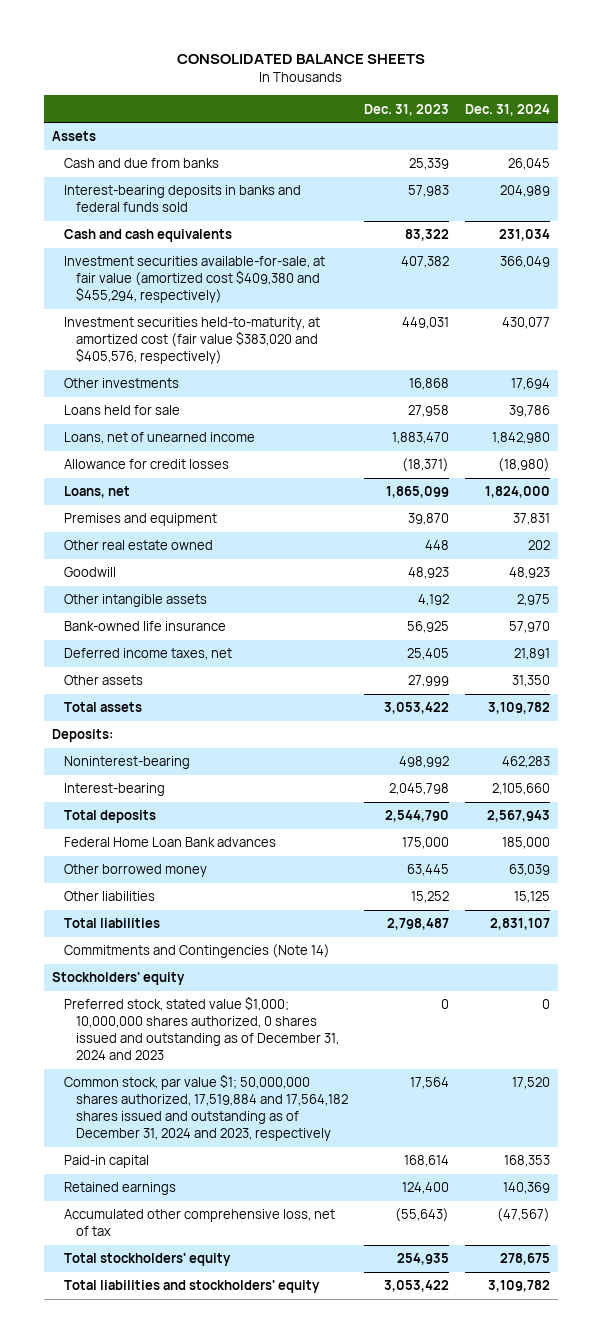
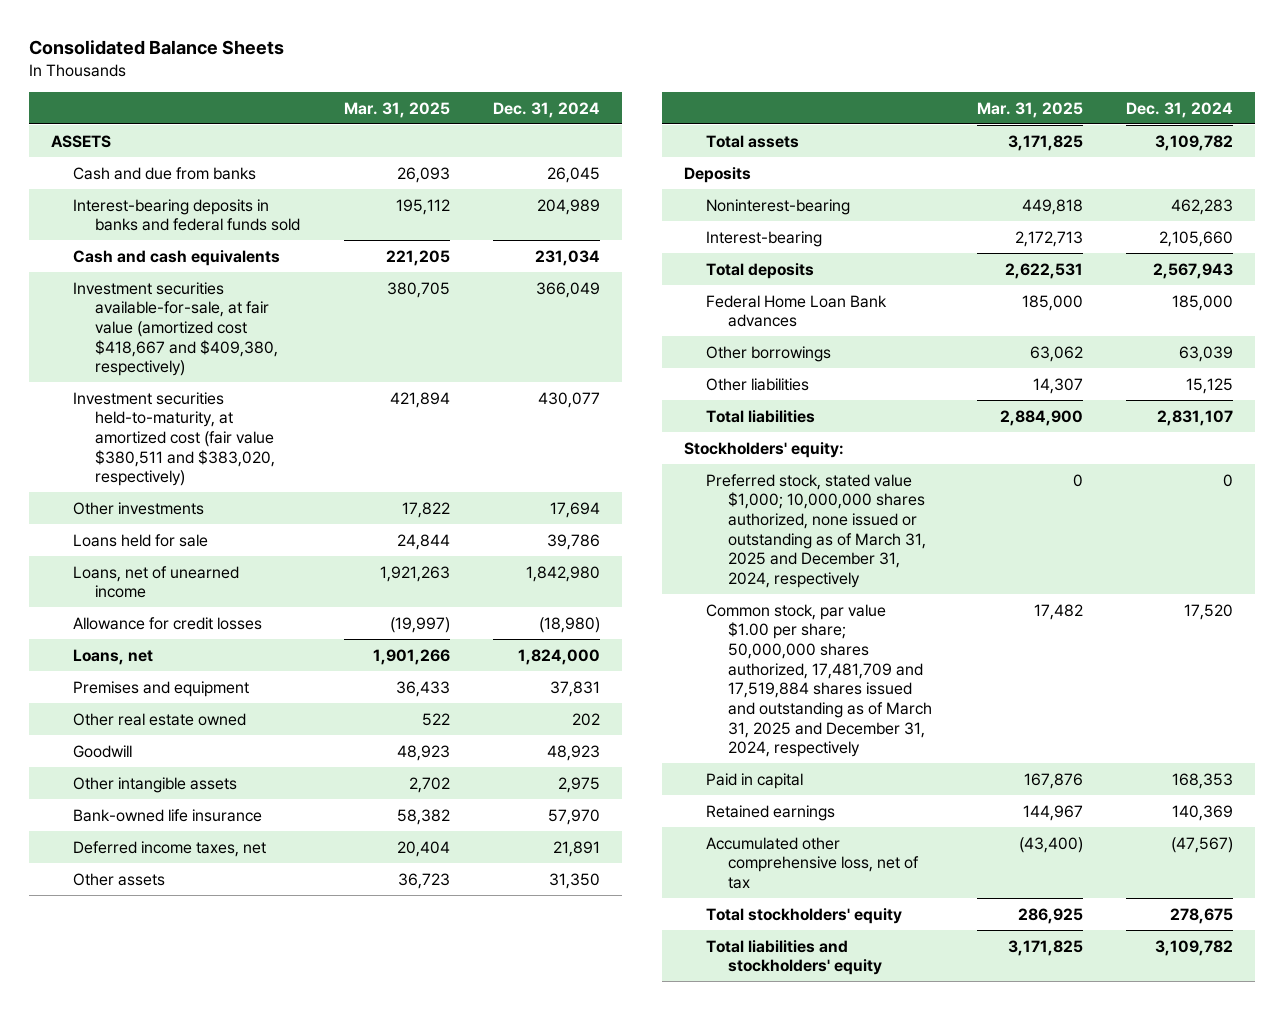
[176,54,425,65] CONSOLIDATED BALANCE SHEETS -> [29,40,285,56] Consolidated Balance Sheets
[363,103,449,116] Dec. 31, 2023 -> none
none -> [343,101,450,118] Mar. 31, 2025
[51,131,96,142] Assets -> [50,134,111,148] ASSETS
[63,256,325,304] Investment securities available-for-sale, at fair value (amortized cost $409,380 and $455,294, respectively) -> [73,281,279,377] Investment securities available-for-sale, at fair value (amortized cost $418,667 and $409,380, respectively)
[63,317,320,365] Investment securities held-to-maturity, at amortized cost (fair value $383,020 and $405,576, respectively) -> [73,391,276,487] Investment securities held-to-maturity, at amortized cost (fair value $380,511 and $383,020, respectively)
[51,729,113,743] Deposits: -> [683,166,751,183] Deposits
[63,864,207,878] Other borrowed money -> [706,345,832,362] Other borrowings
[63,944,330,959] Commitments and Contingencies (Note 14) -> none
[51,972,185,986] Stockholders' equity -> [683,441,844,458] Stockholders' equity:
[63,996,339,1061] Preferred stock, stated value $1,000; 10,000,000 shares authorized, 0 shares issued and outstanding as of December 31, 2024 and 2023 -> [706,473,927,588] Preferred stock, stated value $1,000; 10,000,000 shares authorized, none issued or outstanding as of March 31, 2025 and December 31, 2024, respectively
[63,1074,348,1142] Common stock, par value $1; 50,000,000 shares authorized, 17,519,884 and 17,564,182 shares issued and outstanding as of December 31, 2024 and 2023, respectively -> [706,603,933,758] Common stock, par value $1.00 per share; 50,000,000 shares authorized, 17,481,709 and 17,519,884 shares issued and outstanding as of March 31, 2025 and December 31, 2024, respectively
[63,1155,149,1169] Paid-in capital -> [706,772,804,789] Paid in capital

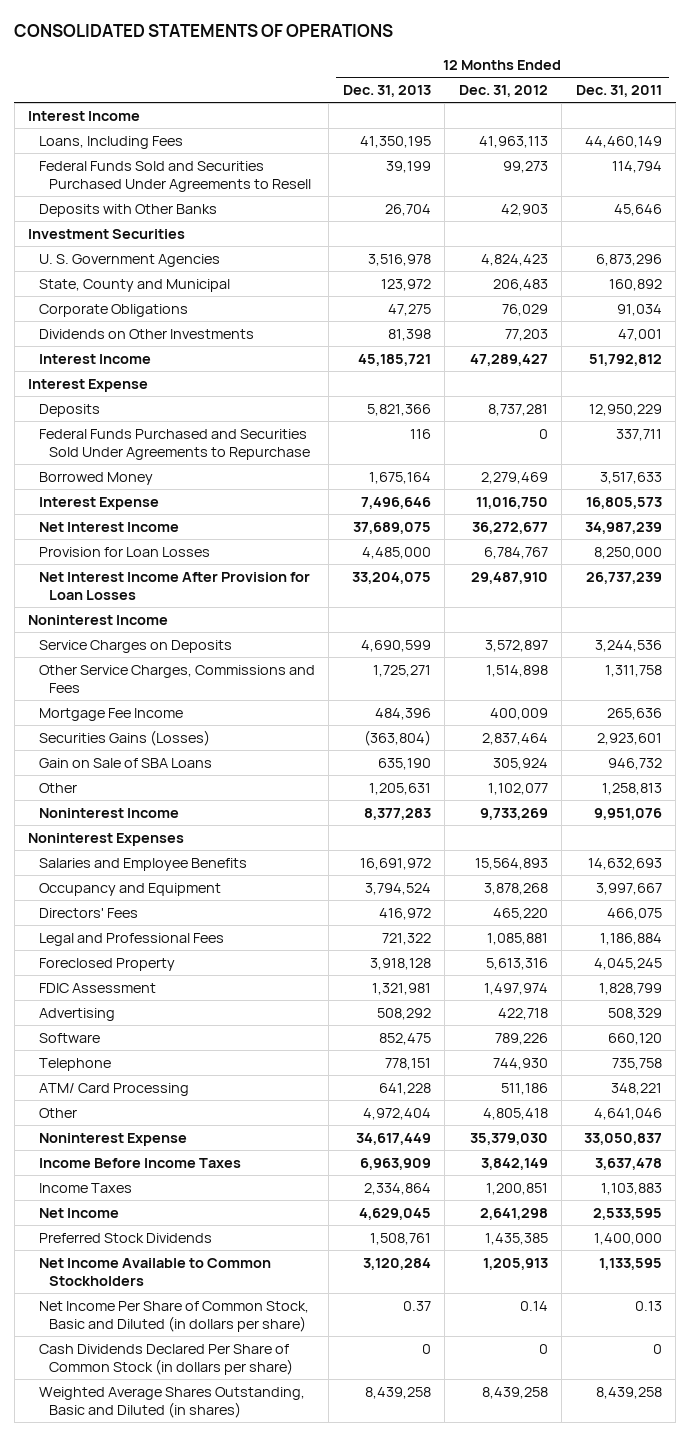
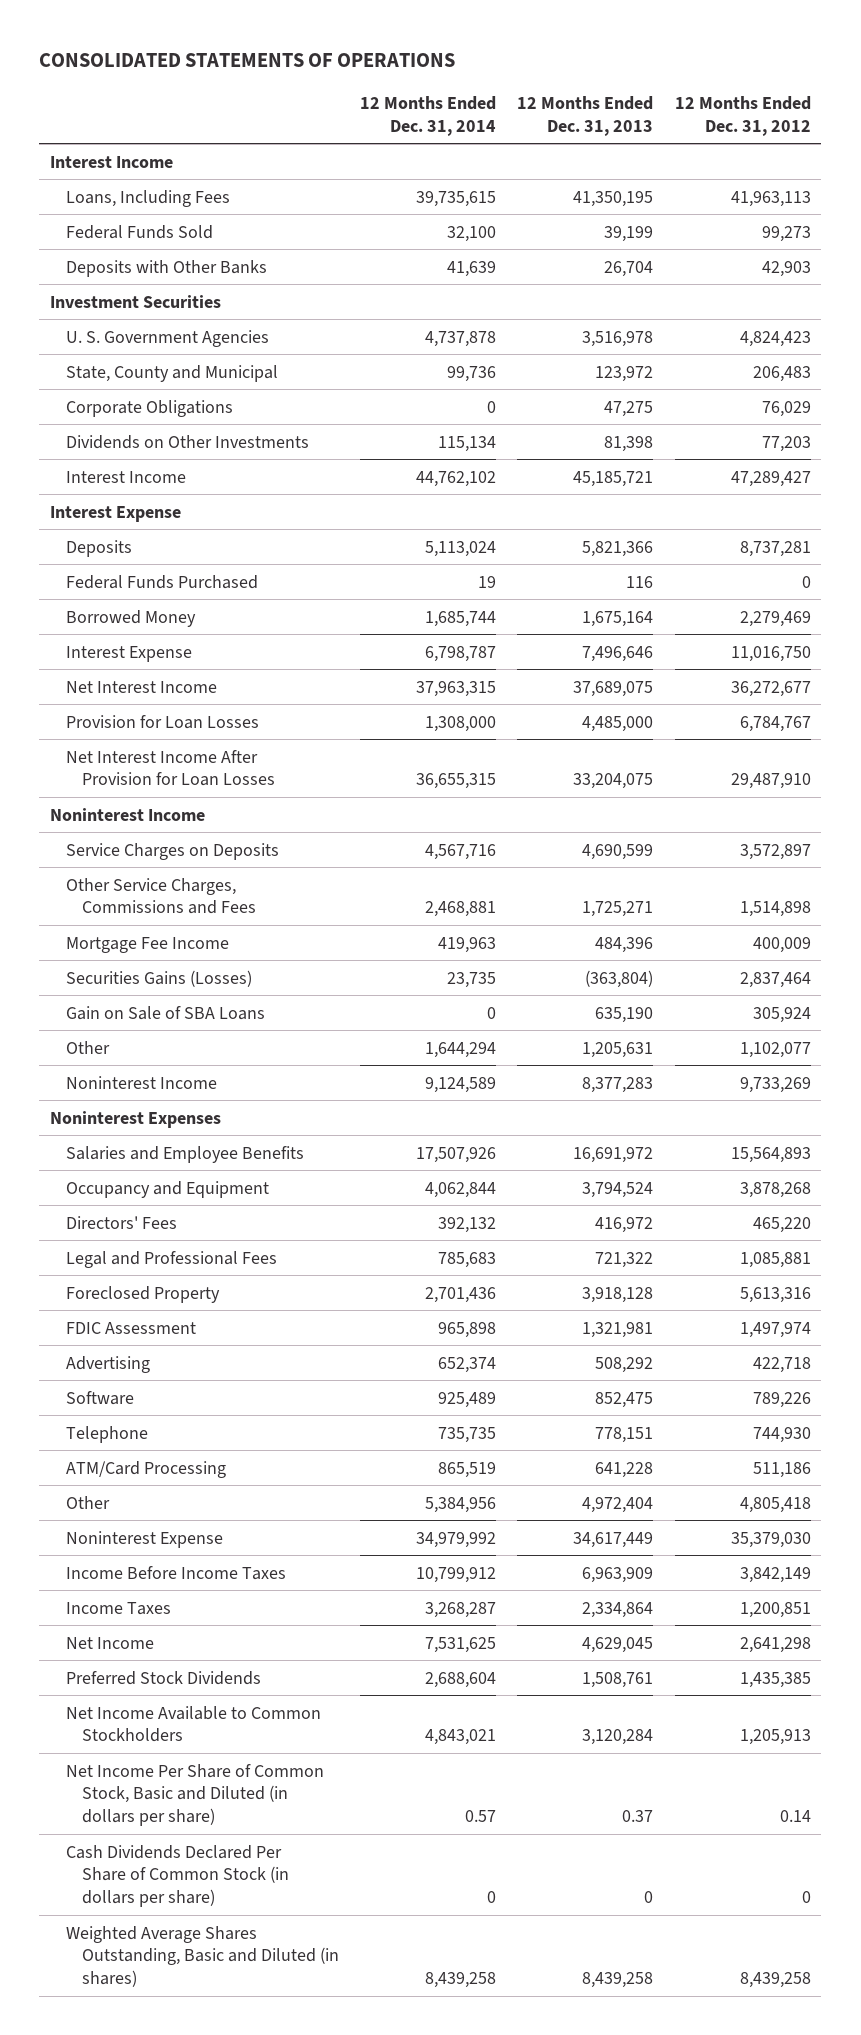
[575,85,662,98] Dec. 31, 2011 -> none
none -> [360,95,497,136] 12 Months Ended Dec. 31, 2014
[38,160,312,193] Federal Funds Sold and Securities Purchased Under Agreements to Resell -> [65,224,213,239] Federal Funds Sold
[38,428,311,461] Federal Funds Purchased and Securities Sold Under Agreements to Repurchase -> [65,574,258,589] Federal Funds Purchased
[38,1082,189,1096] ATM/ Card Processing -> [65,1460,226,1478] ATM/Card Processing

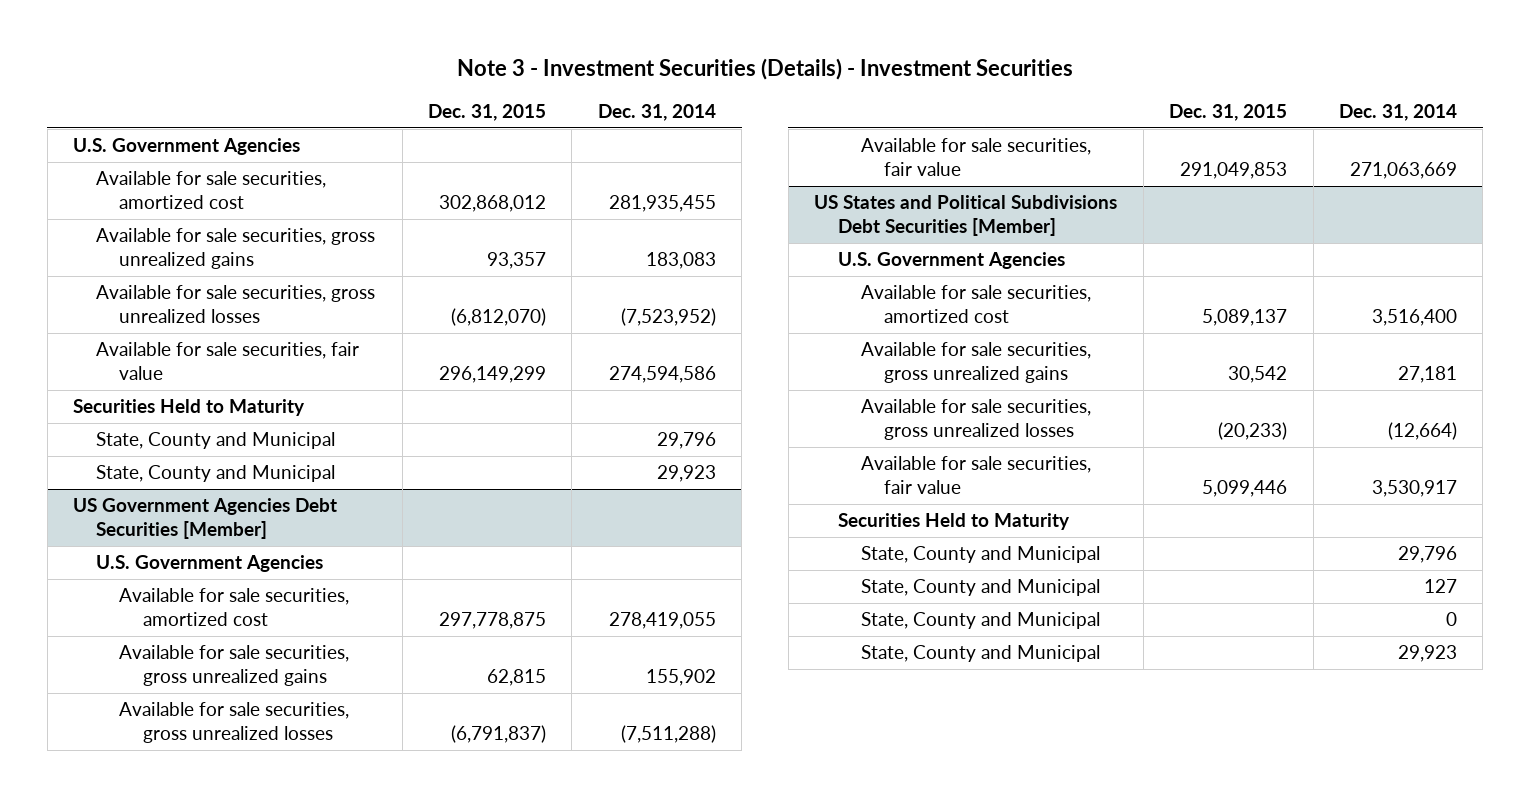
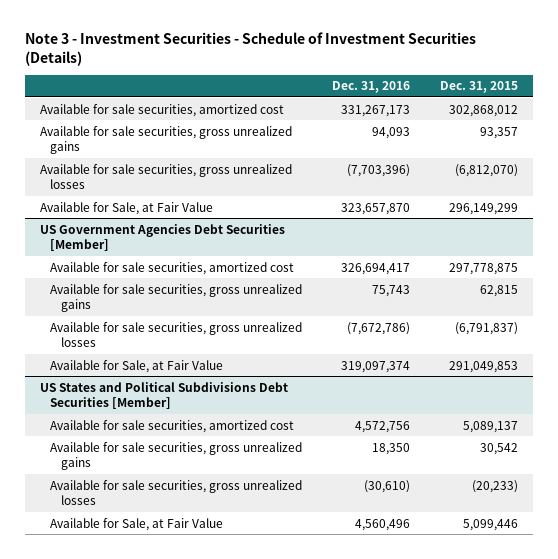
[457,58,1074,81] Note 3 - Investment Securities (Details) - Investment Securities -> [24,31,476,66] Note 3 - Investment Securities - Schedule of Investment Securities (Details)
[597,104,716,122] Dec. 31, 2014 -> none
none -> [332,81,411,94] Dec. 31, 2016
[73,138,301,156] U.S. Government Agencies -> none
[73,399,306,417] Securities Held to Maturity -> none
[96,432,336,450] State, County and Municipal -> none
[96,465,336,483] State, County and Municipal -> none
[96,342,360,381] Available for sale securities, fair value -> [39,201,213,215] Available for Sale, at Fair Value
[96,555,324,573] U.S. Government Agencies -> none
[860,138,1091,177] Available for sale securities, fair value -> [50,359,224,373] Available for Sale, at Fair Value
[837,252,1065,270] U.S. Government Agencies -> none
[837,513,1070,531] Securities Held to Maturity -> none
[860,546,1100,564] State, County and Municipal -> none
[860,579,1100,597] State, County and Municipal -> none
[860,612,1100,630] State, County and Municipal -> none
[860,645,1100,663] State, County and Municipal -> none
[860,456,1091,495] Available for sale securities, fair value -> [50,517,224,531] Available for Sale, at Fair Value

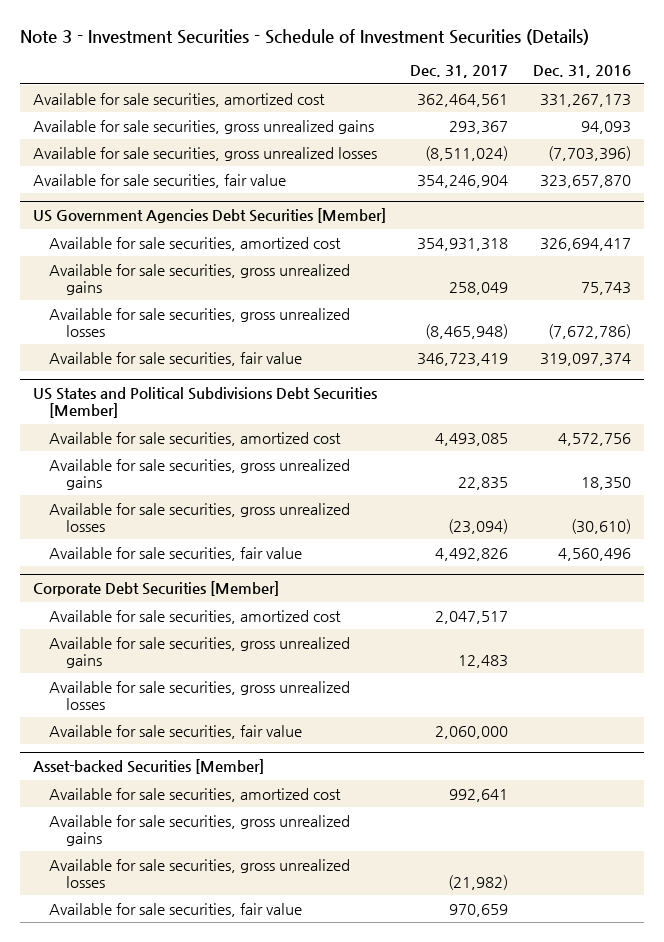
[440,81,519,94] Dec. 31, 2015 -> none
none -> [410,65,509,79] Dec. 31, 2017
[39,201,213,215] Available for Sale, at Fair Value -> [32,173,286,188] Available for sale securities, fair value
[50,359,224,373] Available for Sale, at Fair Value -> [49,351,303,366] Available for sale securities, fair value
[50,517,224,531] Available for Sale, at Fair Value -> [49,546,303,561] Available for sale securities, fair value
none -> [32,581,279,597] Corporate Debt Securities [Member]
none -> [49,609,342,624] Available for sale securities, amortized cost
none -> [49,636,351,668] Available for sale securities, gross unrealized gains
none -> [49,680,351,710] Available for sale securities, gross unrealized losses
none -> [49,724,303,739] Available for sale securities, fair value
none -> [32,759,264,775] Asset-backed Securities [Member]
none -> [49,787,342,802] Available for sale securities, amortized cost
none -> [49,814,351,846] Available for sale securities, gross unrealized gains
none -> [49,858,351,888] Available for sale securities, gross unrealized losses
none -> [49,902,303,917] Available for sale securities, fair value

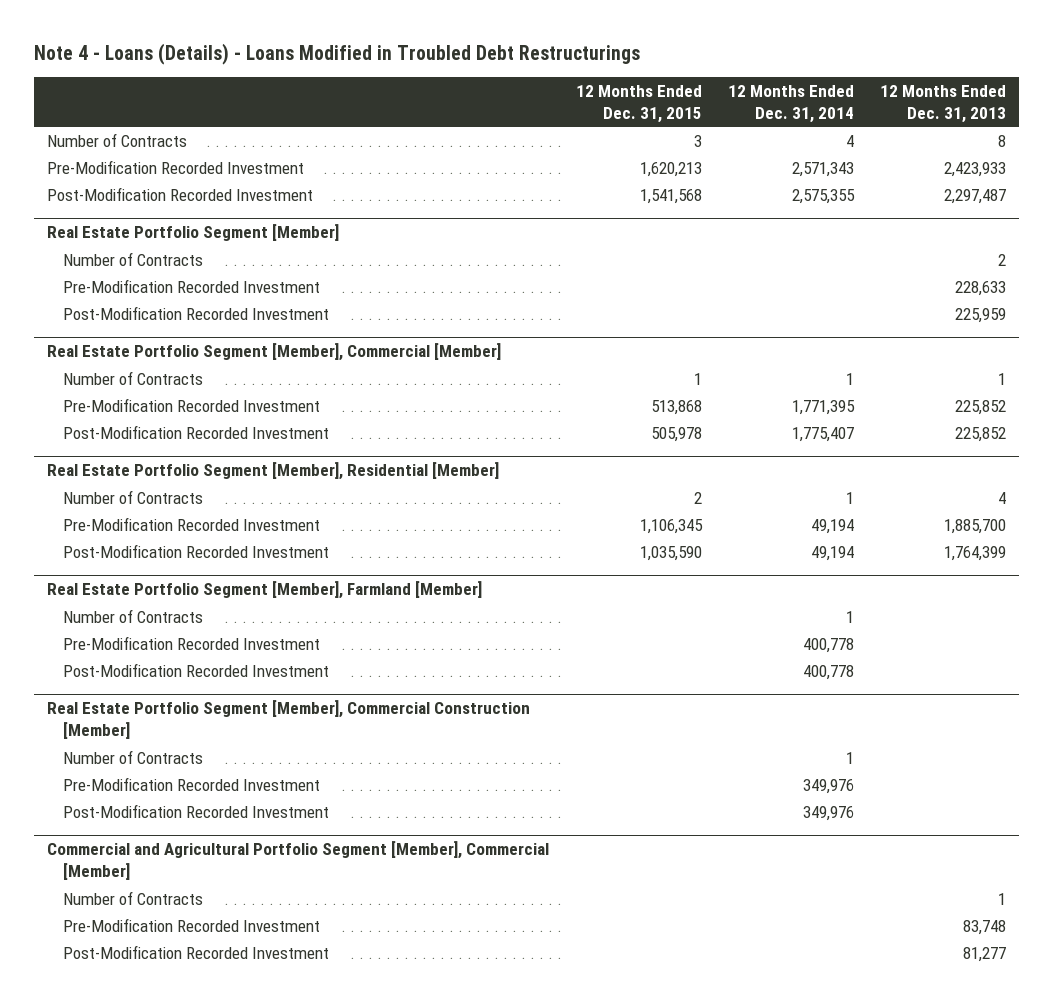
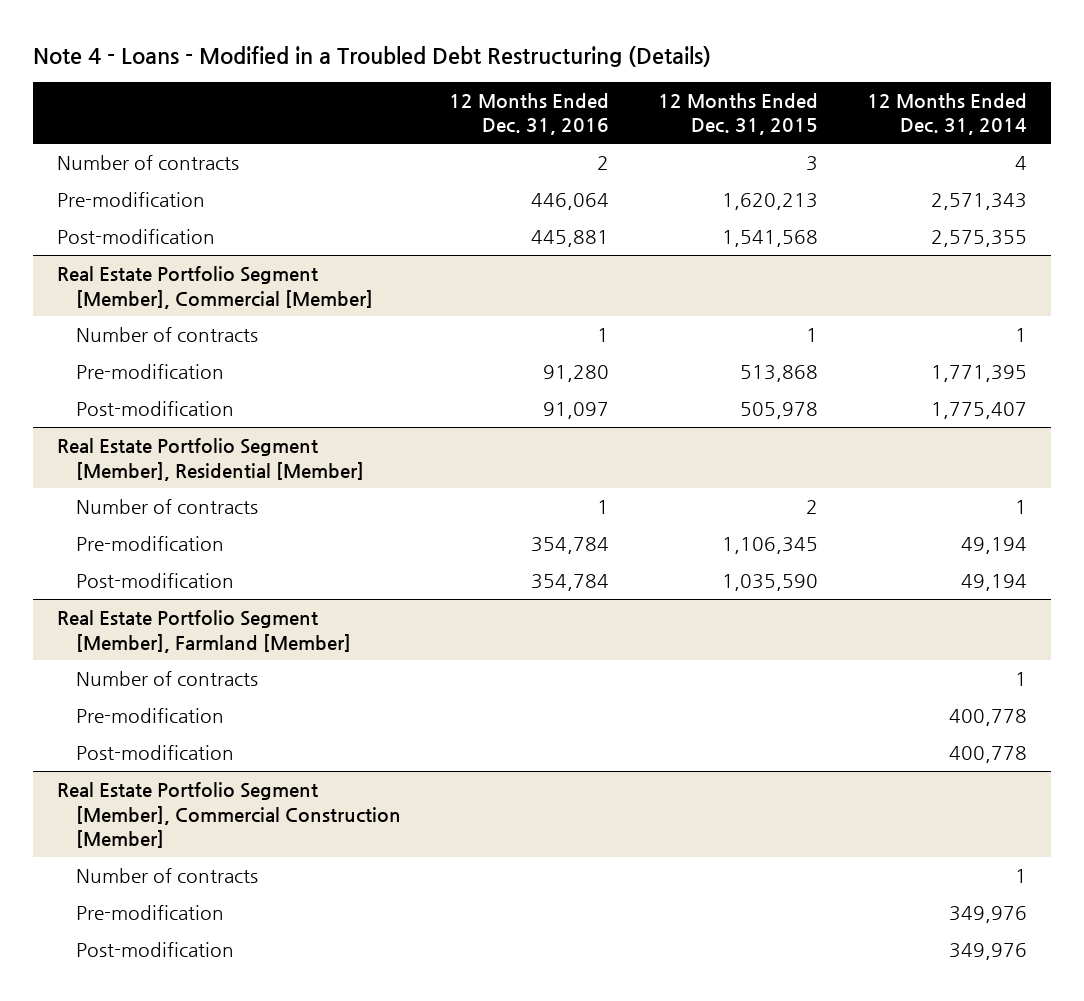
[33,43,640,66] Note 4 - Loans (Details) - Loans Modified in Troubled Debt Restructurings -> [32,45,711,67] Note 4 - Loans - Modified in a Troubled Debt Restructuring (Details)
[880,85,1007,123] 12 Months Ended Dec. 31, 2013 -> none
none -> [449,92,610,136] 12 Months Ended Dec. 31, 2016
[47,224,340,242] Real Estate Portfolio Segment [Member] -> none
[62,251,203,266] Number of Contracts -> none
[62,278,320,293] Pre-Modification Recorded Investment -> none
[62,305,329,320] Post-Modification Recorded Investment -> none
[47,132,188,147] Number of Contracts -> [57,155,240,171] Number of contracts
[47,159,305,174] Pre-Modification Recorded Investment -> [57,192,206,208] Pre-modification
[47,186,314,201] Post-Modification Recorded Investment -> [57,229,216,245] Post-modification
[62,370,203,385] Number of Contracts -> [75,327,258,343] Number of contracts
[62,397,320,412] Pre-Modification Recorded Investment -> [75,364,224,380] Pre-modification
[62,424,329,439] Post-Modification Recorded Investment -> [75,401,234,417] Post-modification
[62,489,203,504] Number of Contracts -> [75,499,258,515] Number of contracts
[62,516,320,531] Pre-Modification Recorded Investment -> [75,536,224,552] Pre-modification
[62,543,329,558] Post-Modification Recorded Investment -> [75,573,234,589] Post-modification
[62,608,203,623] Number of Contracts -> [75,671,258,687] Number of contracts
[62,635,320,650] Pre-Modification Recorded Investment -> [75,708,224,724] Pre-modification
[62,662,329,677] Post-Modification Recorded Investment -> [75,745,234,761] Post-modification
[47,841,550,881] Commercial and Agricultural Portfolio Segment [Member], Commercial [Member] -> none
[62,890,203,905] Number of Contracts -> none
[62,917,320,932] Pre-Modification Recorded Investment -> none
[62,944,329,959] Post-Modification Recorded Investment -> none
[62,749,203,764] Number of Contracts -> [75,868,258,884] Number of contracts
[62,776,320,791] Pre-Modification Recorded Investment -> [75,905,224,921] Pre-modification
[62,803,329,818] Post-Modification Recorded Investment -> [75,942,234,958] Post-modification

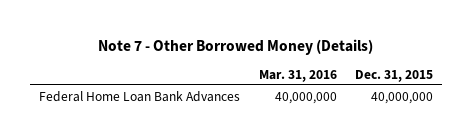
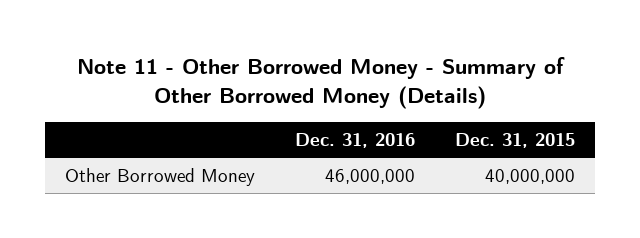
[98,38,374,55] Note 7 - Other Borrowed Money (Details) -> [77,57,566,110] Note 11 - Other Borrowed Money - Summary of Other Borrowed Money (Details)
[258,69,337,82] Mar. 31, 2016 -> none
none -> [295,133,416,149] Dec. 31, 2016
[39,90,241,102] Federal Home Loan Bank Advances -> [64,168,255,187] Other Borrowed Money

